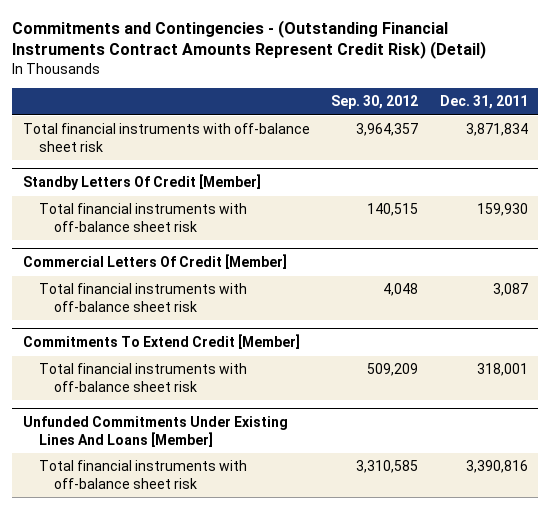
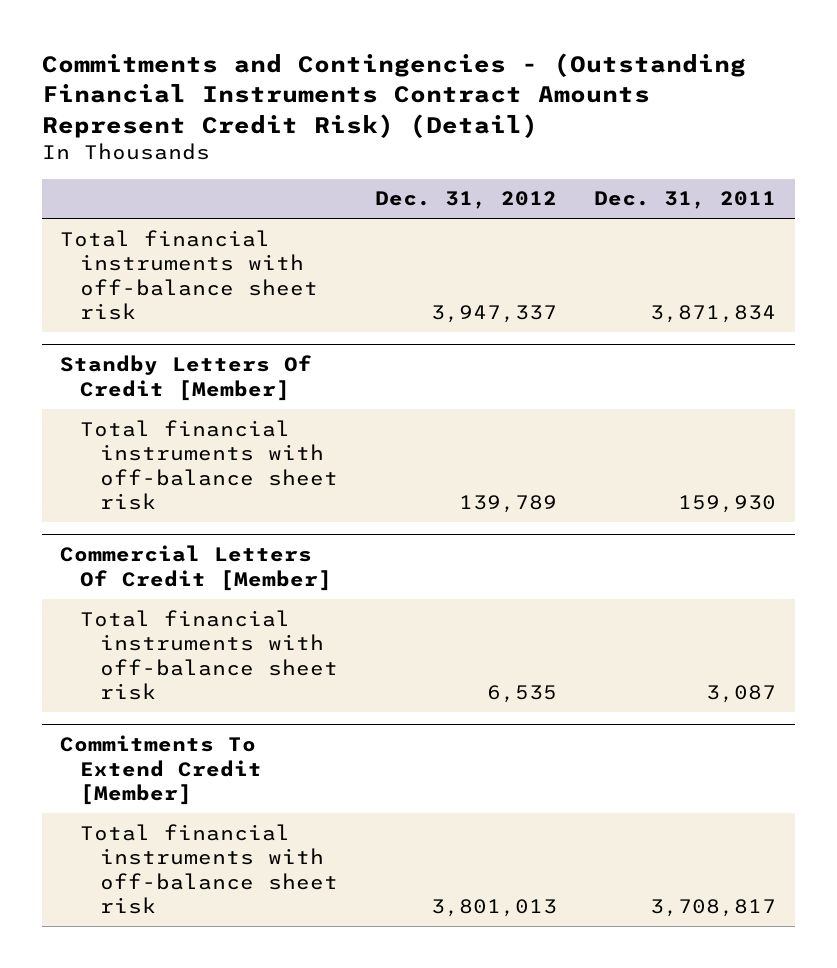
[331,95,419,110] Sep. 30, 2012 -> none
none -> [375,191,558,210] Dec. 31, 2012
[22,416,288,447] Unfunded Commitments Under Existing Lines And Loans [Member] -> none
[38,460,247,489] Total financial instruments with off-balance sheet risk -> none
[476,363,528,377] 318,001 -> [650,899,777,918] 3,708,817

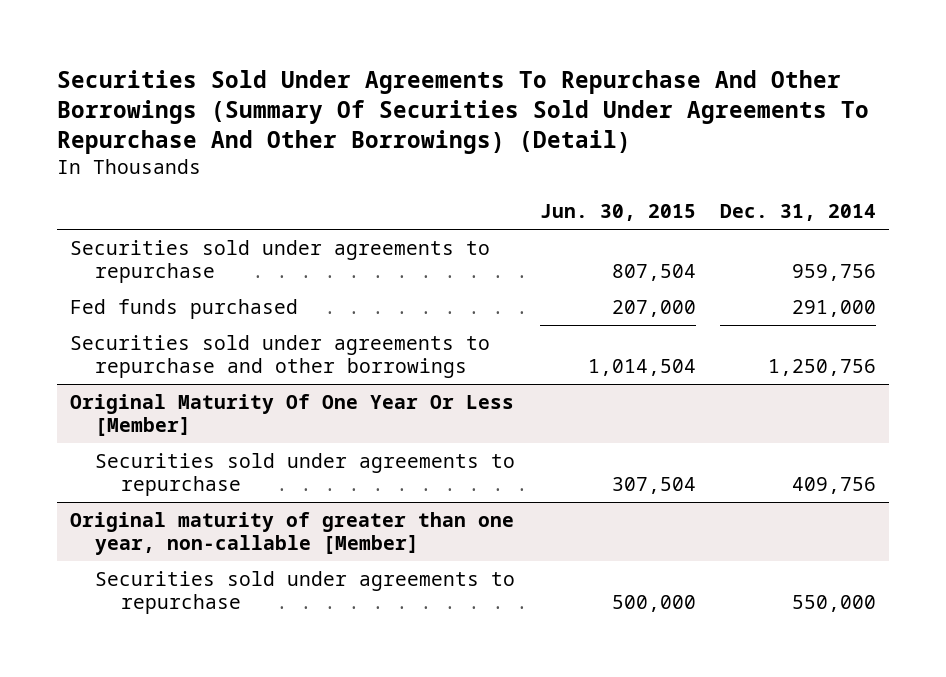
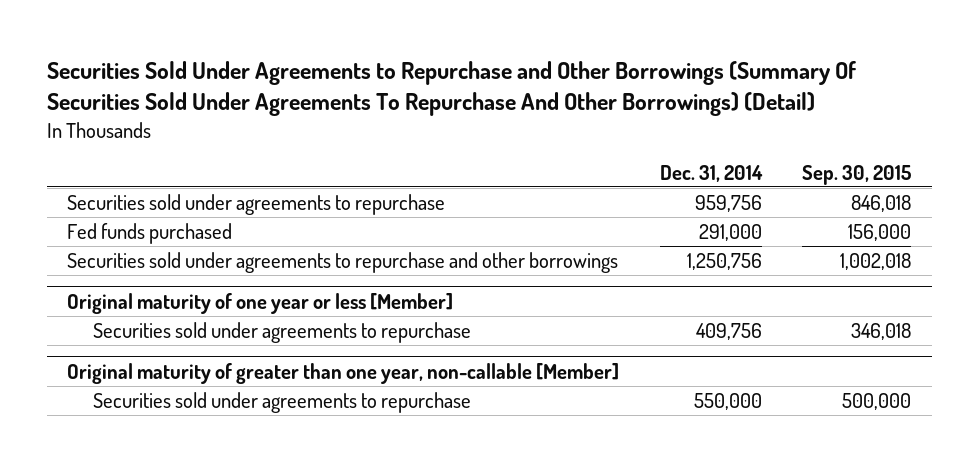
[57,69,870,154] Securities Sold Under Agreements To Repurchase And Other Borrowings (Summary Of Securities Sold Under Agreements To Repurchase And Other Borrowings) (Detail) -> [47,60,857,117] Securities Sold Under Agreements to Repurchase and Other Borrowings (Summary Of Securities Sold Under Agreements To Repurchase And Other Borrowings) (Detail)
[539,204,696,222] Jun. 30, 2015 -> none
none -> [802,164,912,185] Sep. 30, 2015
[69,394,514,436] Original Maturity Of One Year Or Less [Member] -> [67,292,454,314] Original maturity of one year or less [Member]

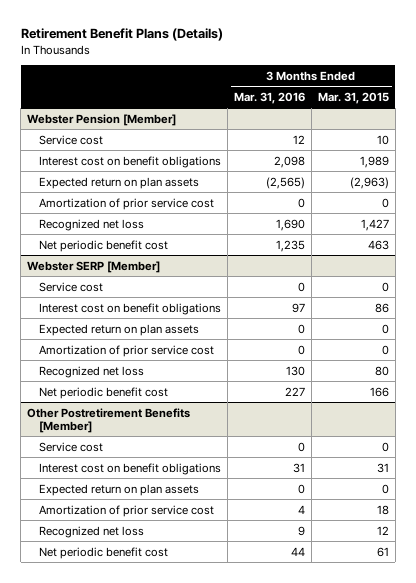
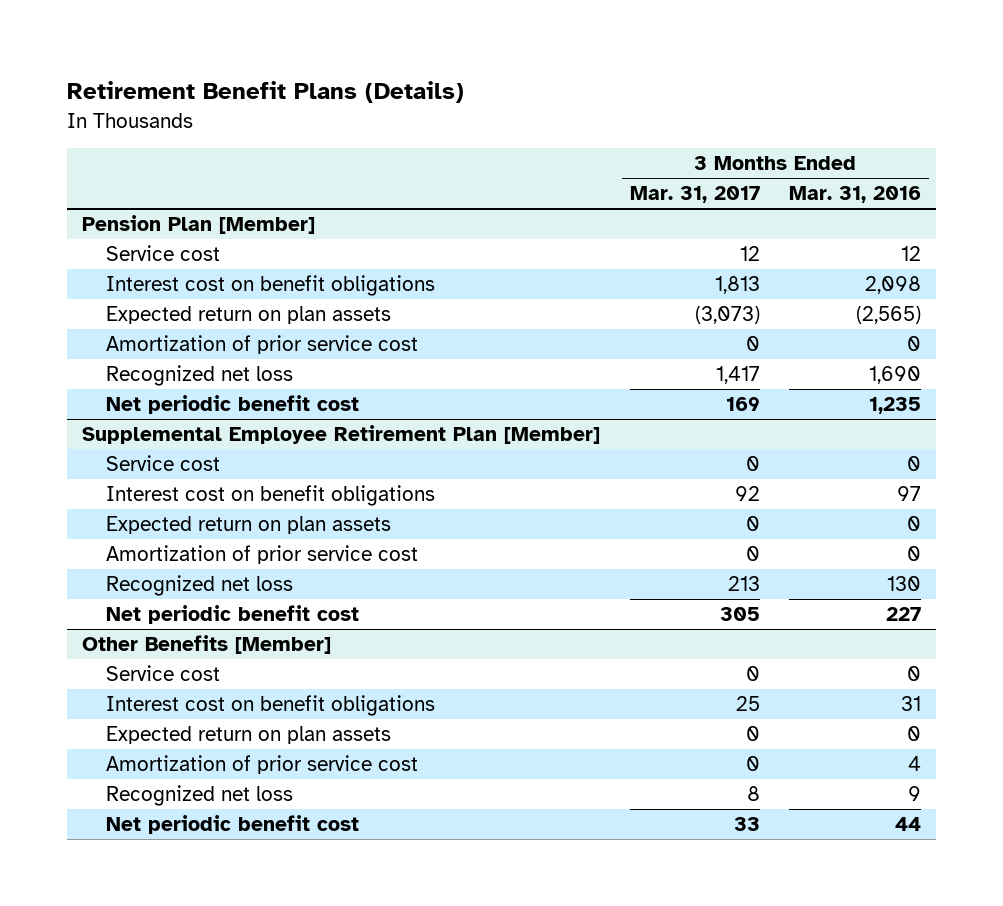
[317,91,389,104] Mar. 31, 2015 -> none
none -> [629,186,760,204] Mar. 31, 2017
[26,113,176,126] Webster Pension [Member] -> [81,214,315,234] Pension Plan [Member]
[26,260,160,273] Webster SERP [Member] -> [81,424,600,444] Supplemental Employee Retirement Plan [Member]
[26,407,190,433] Other Postretirement Benefits [Member] -> [81,634,331,654] Other Benefits [Member]

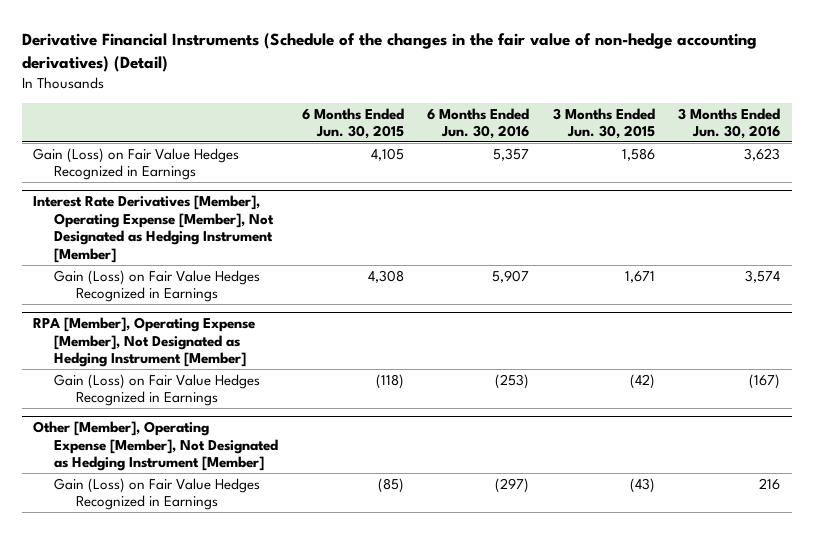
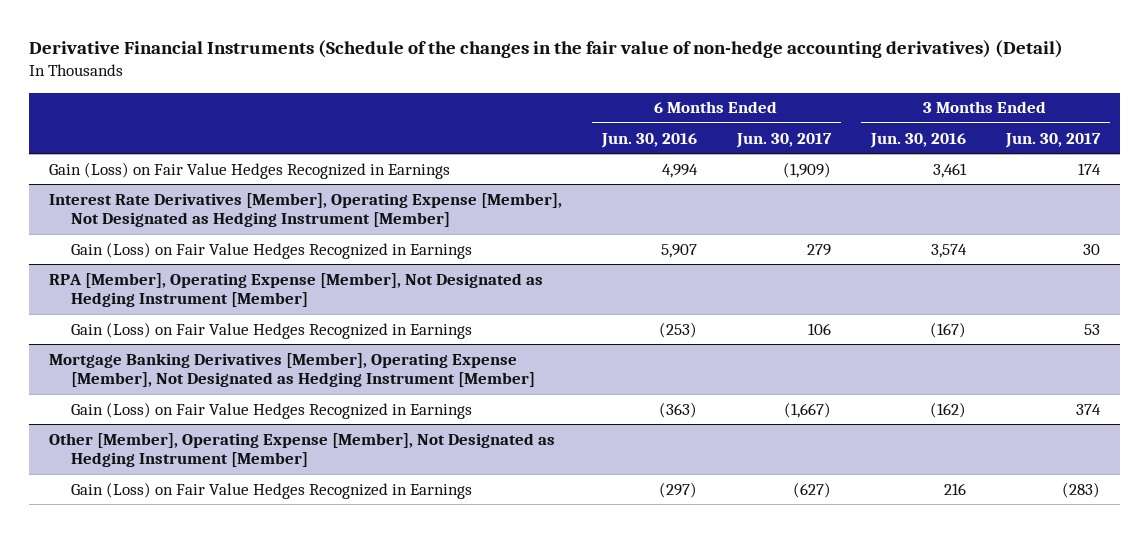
[301,107,404,140] 6 Months Ended Jun. 30, 2015 -> none
[552,107,655,140] 3 Months Ended Jun. 30, 2015 -> none
none -> [735,132,832,148] Jun. 30, 2017
none -> [1004,132,1101,148] Jun. 30, 2017
[493,147,530,161] 5,357 -> [661,163,698,178] 4,994
[743,147,780,161] 3,623 -> [932,162,967,178] 3,461
none -> [48,352,536,388] Mortgage Banking Derivatives [Member], Operating Expense [Member], Not Designated as Hedging Instrument [Member]
none -> [71,401,473,419] Gain (Loss) on Fair Value Hedges Recognized in Earnings

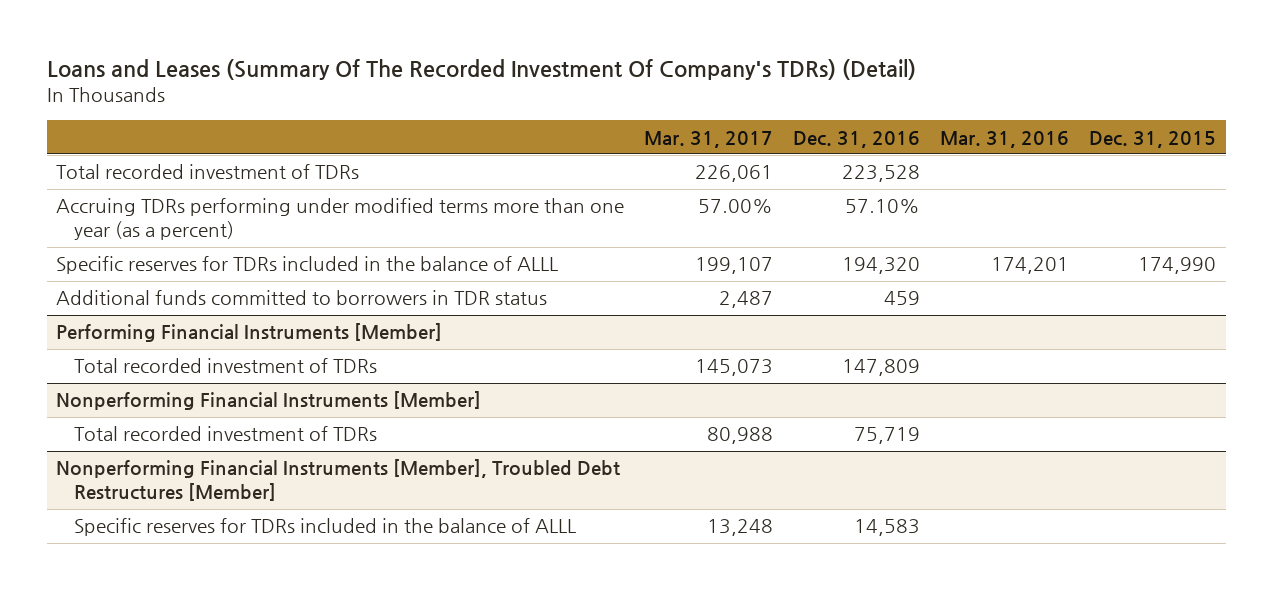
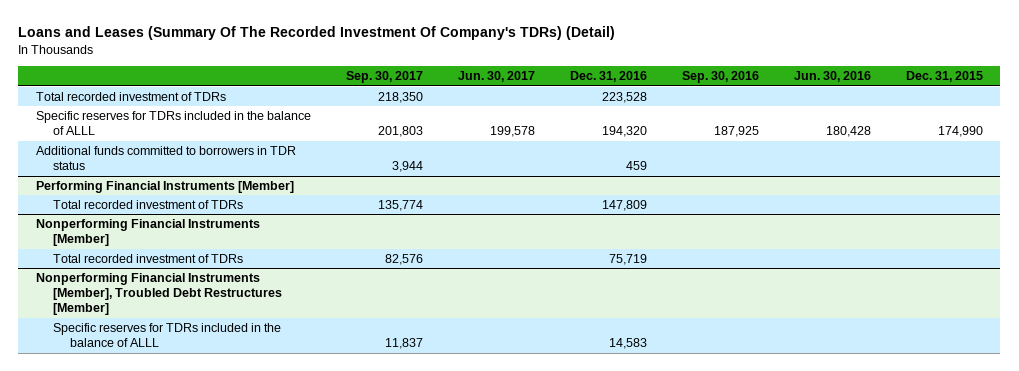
[644,130,774,148] Mar. 31, 2017 -> none
[939,130,1069,148] Mar. 31, 2016 -> none
none -> [345,71,423,84] Sep. 30, 2017
none -> [457,71,535,83] Jun. 30, 2017
none -> [681,71,759,84] Sep. 30, 2016
none -> [793,71,871,83] Jun. 30, 2016
[56,198,625,241] Accruing TDRs performing under modified terms more than one year (as a percent) -> none

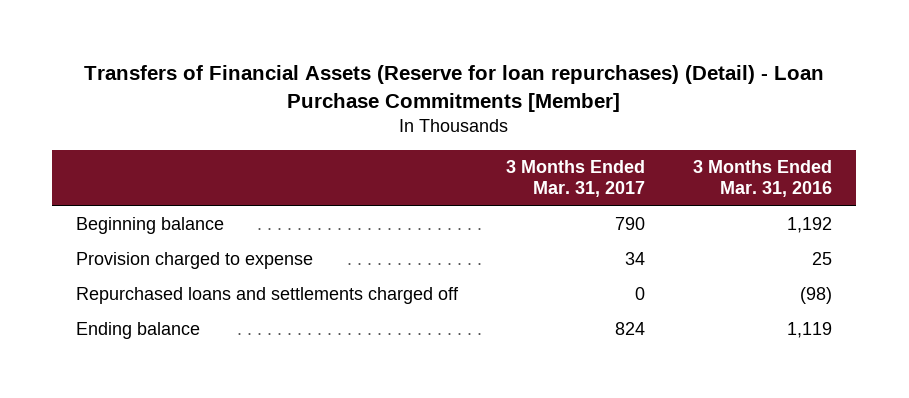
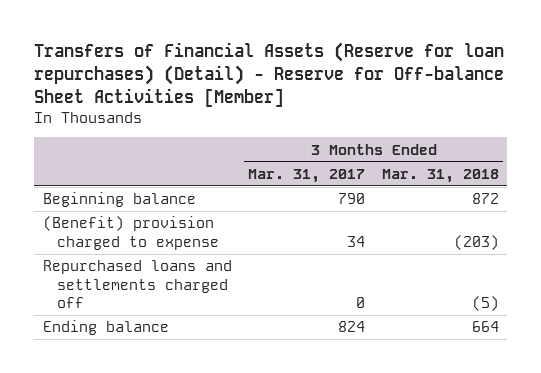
[84,65,825,112] Transfers of Financial Assets (Reserve for loan repurchases) (Detail) - Loan Purchase Commitments [Member] -> [34,42,505,107] Transfers of Financial Assets (Reserve for loan repurchases) (Detail) - Reserve for Off-balance Sheet Activities [Member]
[693,160,833,198] 3 Months Ended Mar. 31, 2016 -> none
none -> [381,168,499,183] Mar. 31, 2018
[76,251,314,269] Provision charged to expense -> [42,216,220,250] (Benefit) provision charged to expense

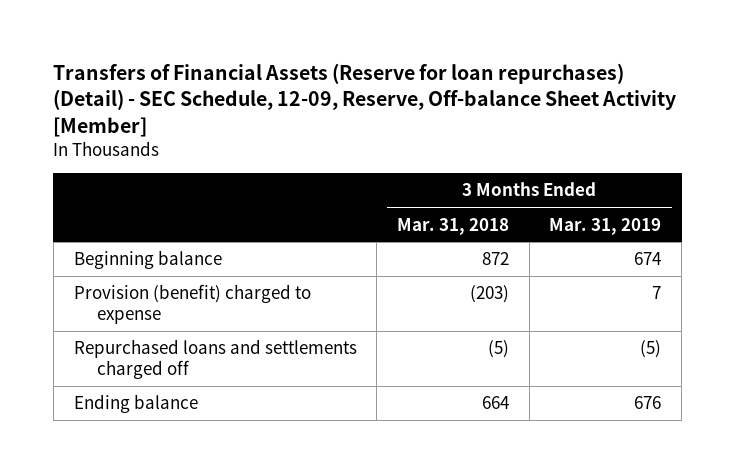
[34,42,505,107] Transfers of Financial Assets (Reserve for loan repurchases) (Detail) - Reserve for Off-balance Sheet Activities [Member] -> [53,62,677,137] Transfers of Financial Assets (Reserve for loan repurchases) (Detail) - SEC Schedule, 12-09, Reserve, Off-balance Sheet Activity [Member]
[248,168,366,183] Mar. 31, 2017 -> none
none -> [549,217,662,235] Mar. 31, 2019
[42,216,220,250] (Benefit) provision charged to expense -> [73,284,311,324] Provision (benefit) charged to expense

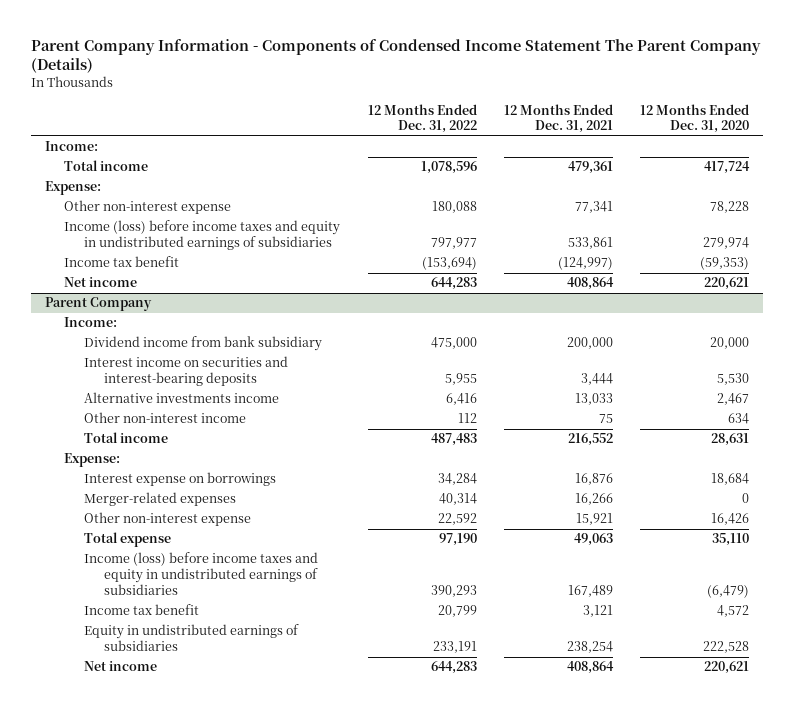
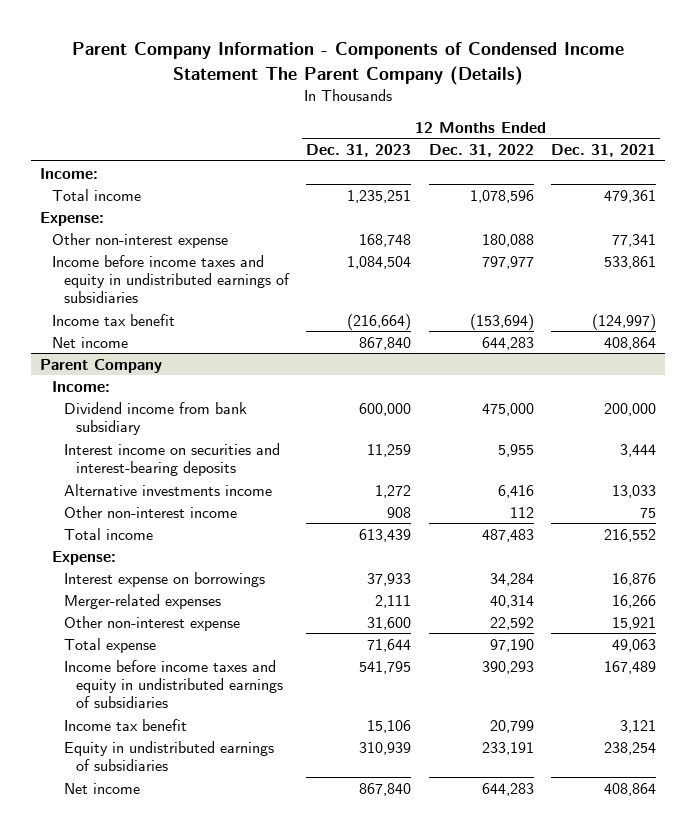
[640,103,750,134] 12 Months Ended Dec. 31, 2020 -> none
none -> [306,144,412,158] Dec. 31, 2023
[64,220,341,251] Income (loss) before income taxes and equity in undistributed earnings of subsidiaries -> [51,254,290,304] Income before income taxes and equity in undistributed earnings of subsidiaries
[84,552,319,596] Income (loss) before income taxes and equity in undistributed earnings of subsidiaries -> [63,659,283,709] Income before income taxes and equity in undistributed earnings of subsidiaries

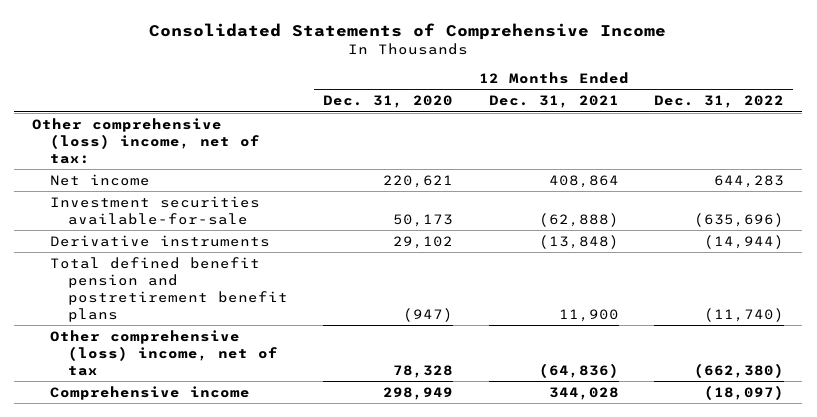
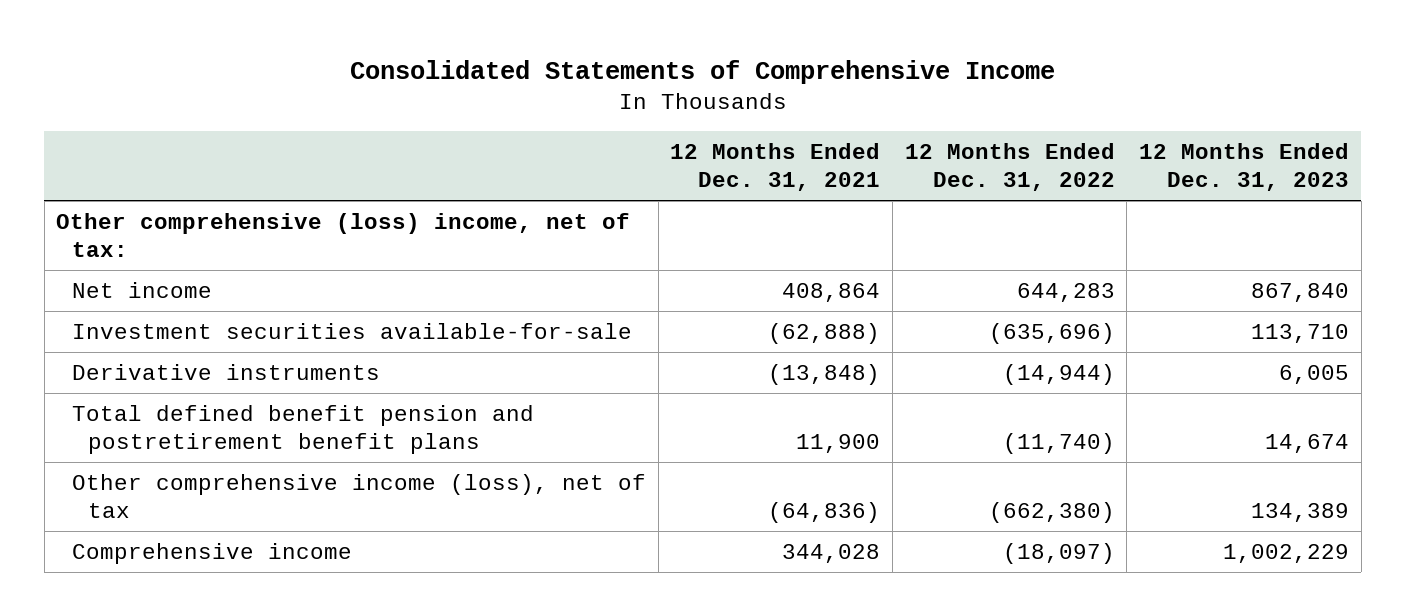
[323,95,454,109] Dec. 31, 2020 -> none
none -> [1138,143,1349,192] 12 Months Ended Dec. 31, 2023
[49,329,278,377] Other comprehensive (loss) income, net of tax -> [72,473,647,518] Other comprehensive income (loss), net of tax

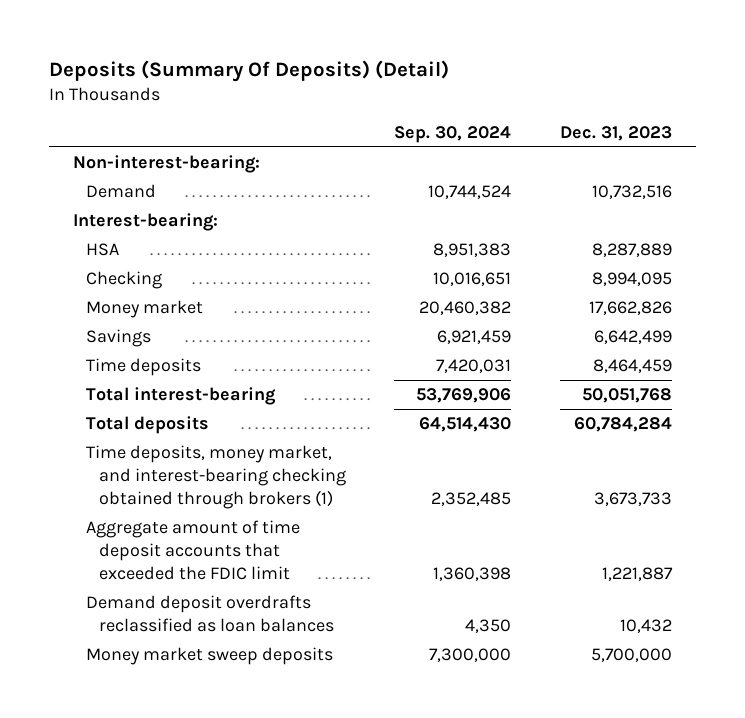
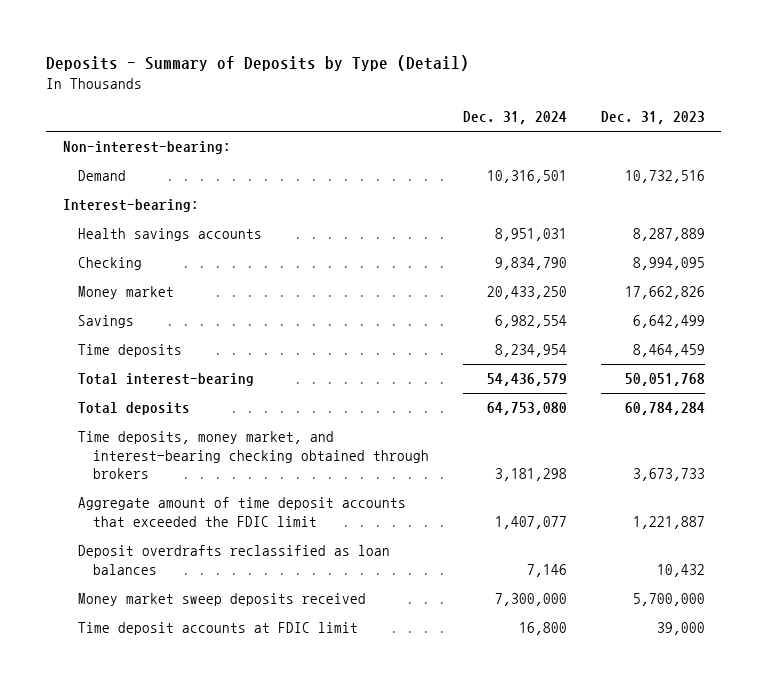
[48,60,449,83] Deposits (Summary Of Deposits) (Detail) -> [45,55,469,72] Deposits - Summary of Deposits by Type (Detail)
[394,126,512,144] Sep. 30, 2024 -> none
none -> [463,111,568,125] Dec. 31, 2024
[85,242,119,256] HSA -> [77,228,262,242] Health savings accounts
[85,444,347,509] Time deposits, money market, and interest-bearing checking obtained through brokers (1) -> [77,431,430,480] Time deposits, money market, and interest-bearing checking obtained through brokers
[85,594,335,632] Demand deposit overdrafts reclassified as loan balances -> [77,545,390,575] Deposit overdrafts reclassified as loan balances
[85,646,333,665] Money market sweep deposits -> [77,593,366,607] Money market sweep deposits received
none -> [77,622,358,636] Time deposit accounts at FDIC limit

